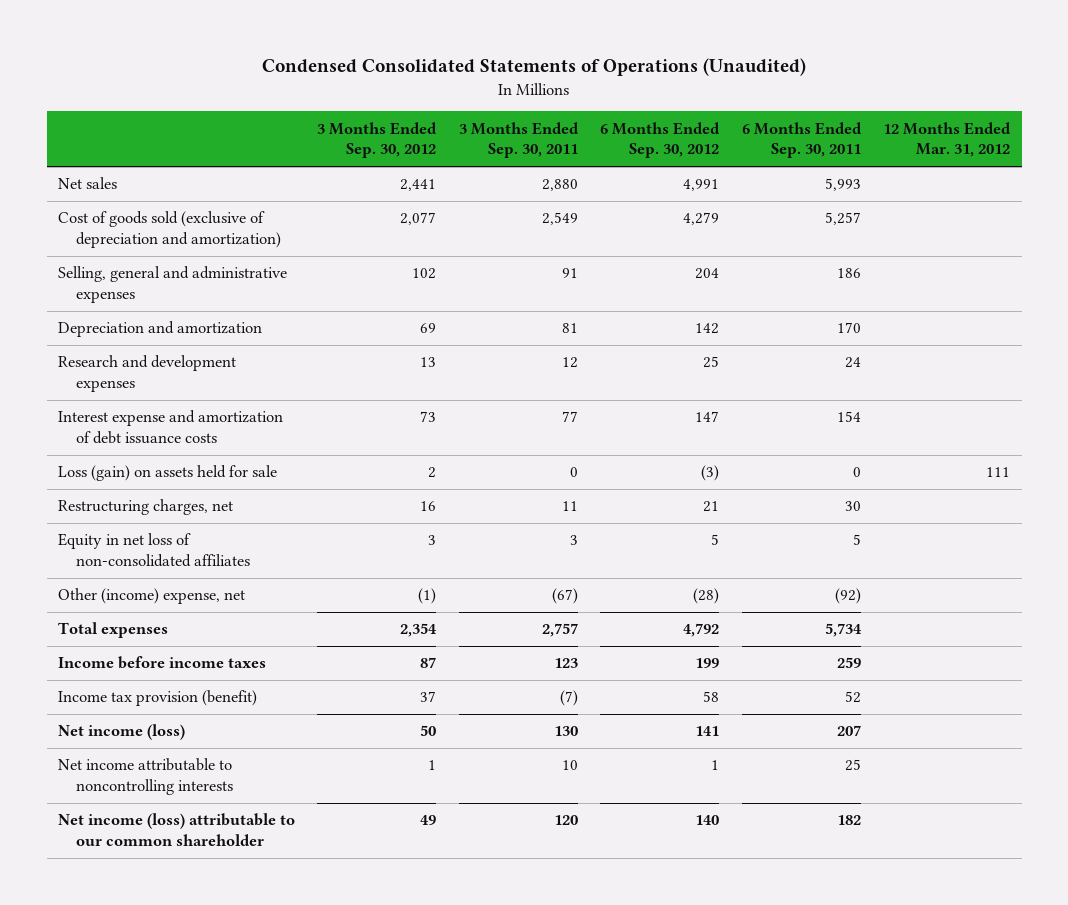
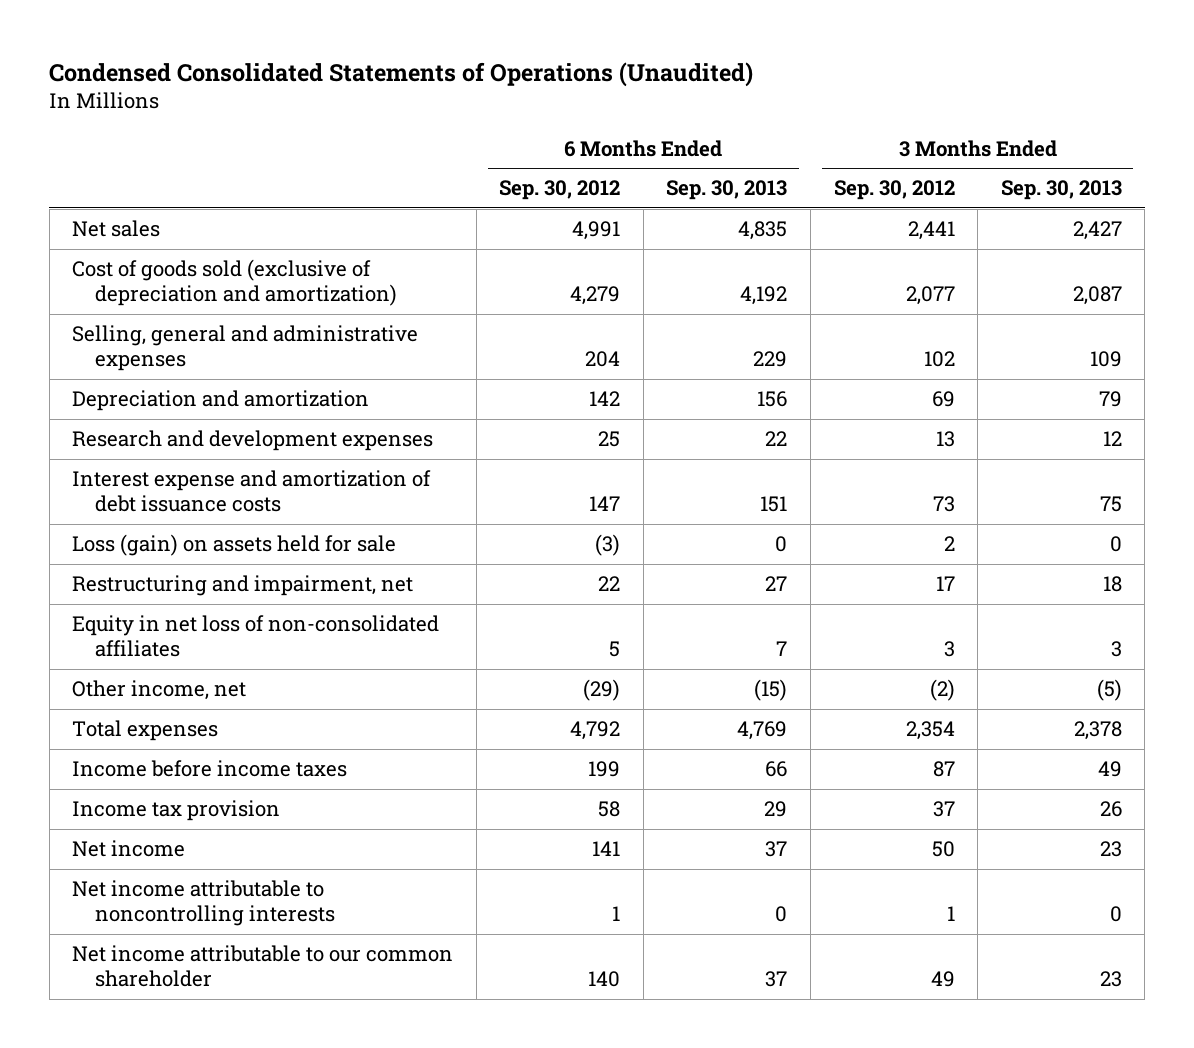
[458,121,579,159] 3 Months Ended Sep. 30, 2011 -> none
[741,121,862,159] 6 Months Ended Sep. 30, 2011 -> none
[883,121,1012,158] 12 Months Ended Mar. 31, 2012 -> none
none -> [666,180,788,201] Sep. 30, 2013
none -> [1000,180,1122,201] Sep. 30, 2013
[57,499,233,516] Restructuring charges, net -> none
none -> [72,575,414,597] Restructuring and impairment, net
[57,588,245,605] Other (income) expense, net -> [72,680,247,701] Other income, net
[418,588,437,605] (1) -> [929,679,955,702] (2)
[693,588,720,605] (28) -> [583,679,621,702] (29)
[57,690,257,707] Income tax provision (benefit) -> [72,800,281,822] Income tax provision
[57,724,185,741] Net income (loss) -> [72,840,186,858] Net income
[57,813,295,847] Net income (loss) attributable to our common shareholder -> [72,945,454,988] Net income attributable to our common shareholder

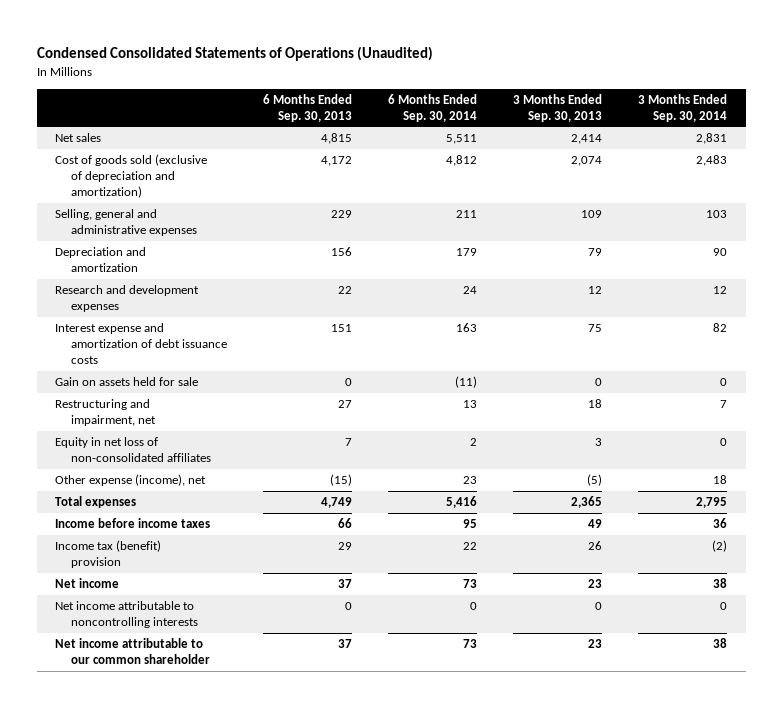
[499,180,621,201] Sep. 30, 2012 -> none
[833,180,955,201] Sep. 30, 2012 -> none
none -> [387,93,477,122] 6 Months Ended Sep. 30, 2014
none -> [638,93,728,122] 3 Months Ended Sep. 30, 2014
[738,221,788,241] 4,835 -> [320,133,352,145] 4,815
[1072,221,1122,241] 2,427 -> [571,134,603,145] 2,414
[740,286,788,306] 4,192 -> [320,156,352,167] 4,172
[1072,286,1122,306] 2,087 -> [571,156,603,167] 2,074
[72,534,397,557] Loss (gain) on assets held for sale -> [55,377,199,387] Gain on assets held for sale
[72,680,247,701] Other income, net -> [55,474,207,487] Other expense (income), net
[737,721,788,741] 4,769 -> [320,497,352,509] 4,749
[1073,721,1122,741] 2,378 -> [571,496,603,509] 2,365
[72,800,281,822] Income tax provision -> [55,540,162,569] Income tax (benefit) provision

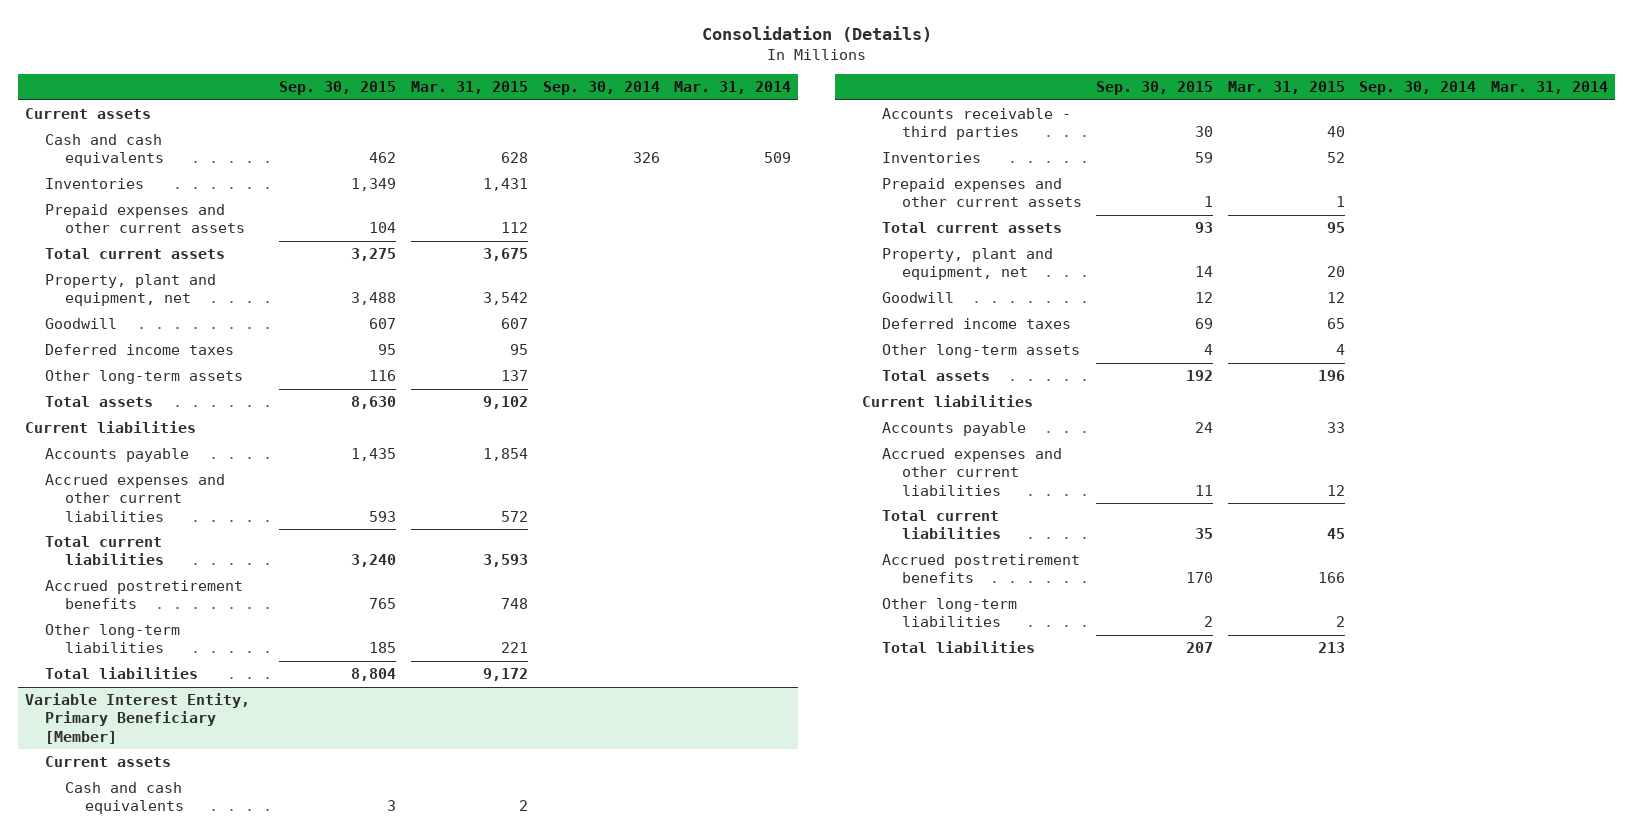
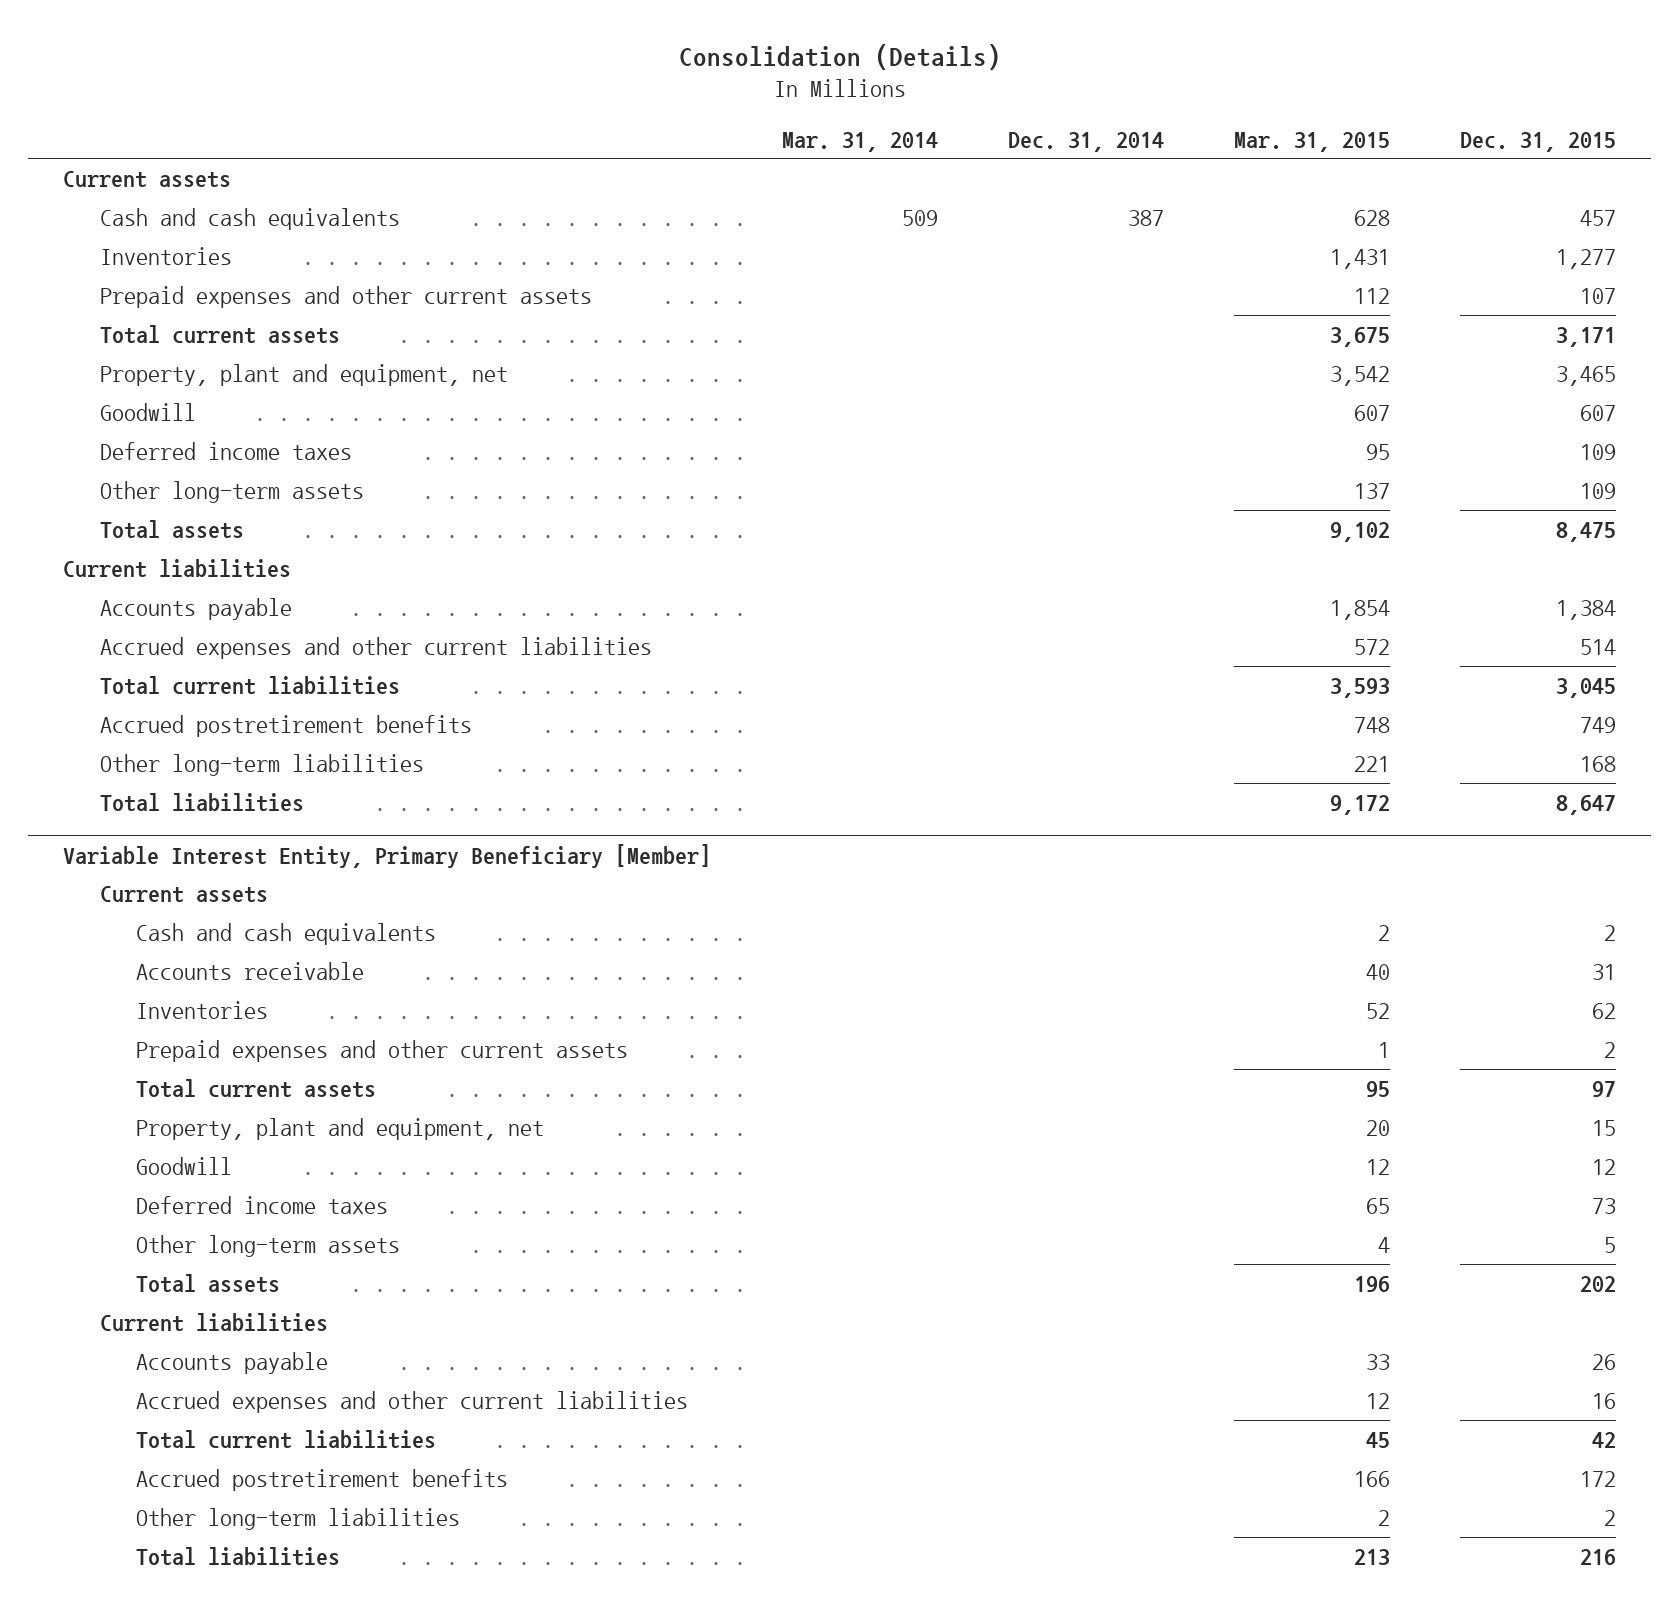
[279,81,397,96] Sep. 30, 2015 -> none
[542,81,660,96] Sep. 30, 2014 -> none
none -> [1007,131,1164,152] Dec. 31, 2014
none -> [1459,131,1616,152] Dec. 31, 2015
[881,108,1071,141] Accounts receivable - third parties -> [136,961,365,980] Accounts receivable

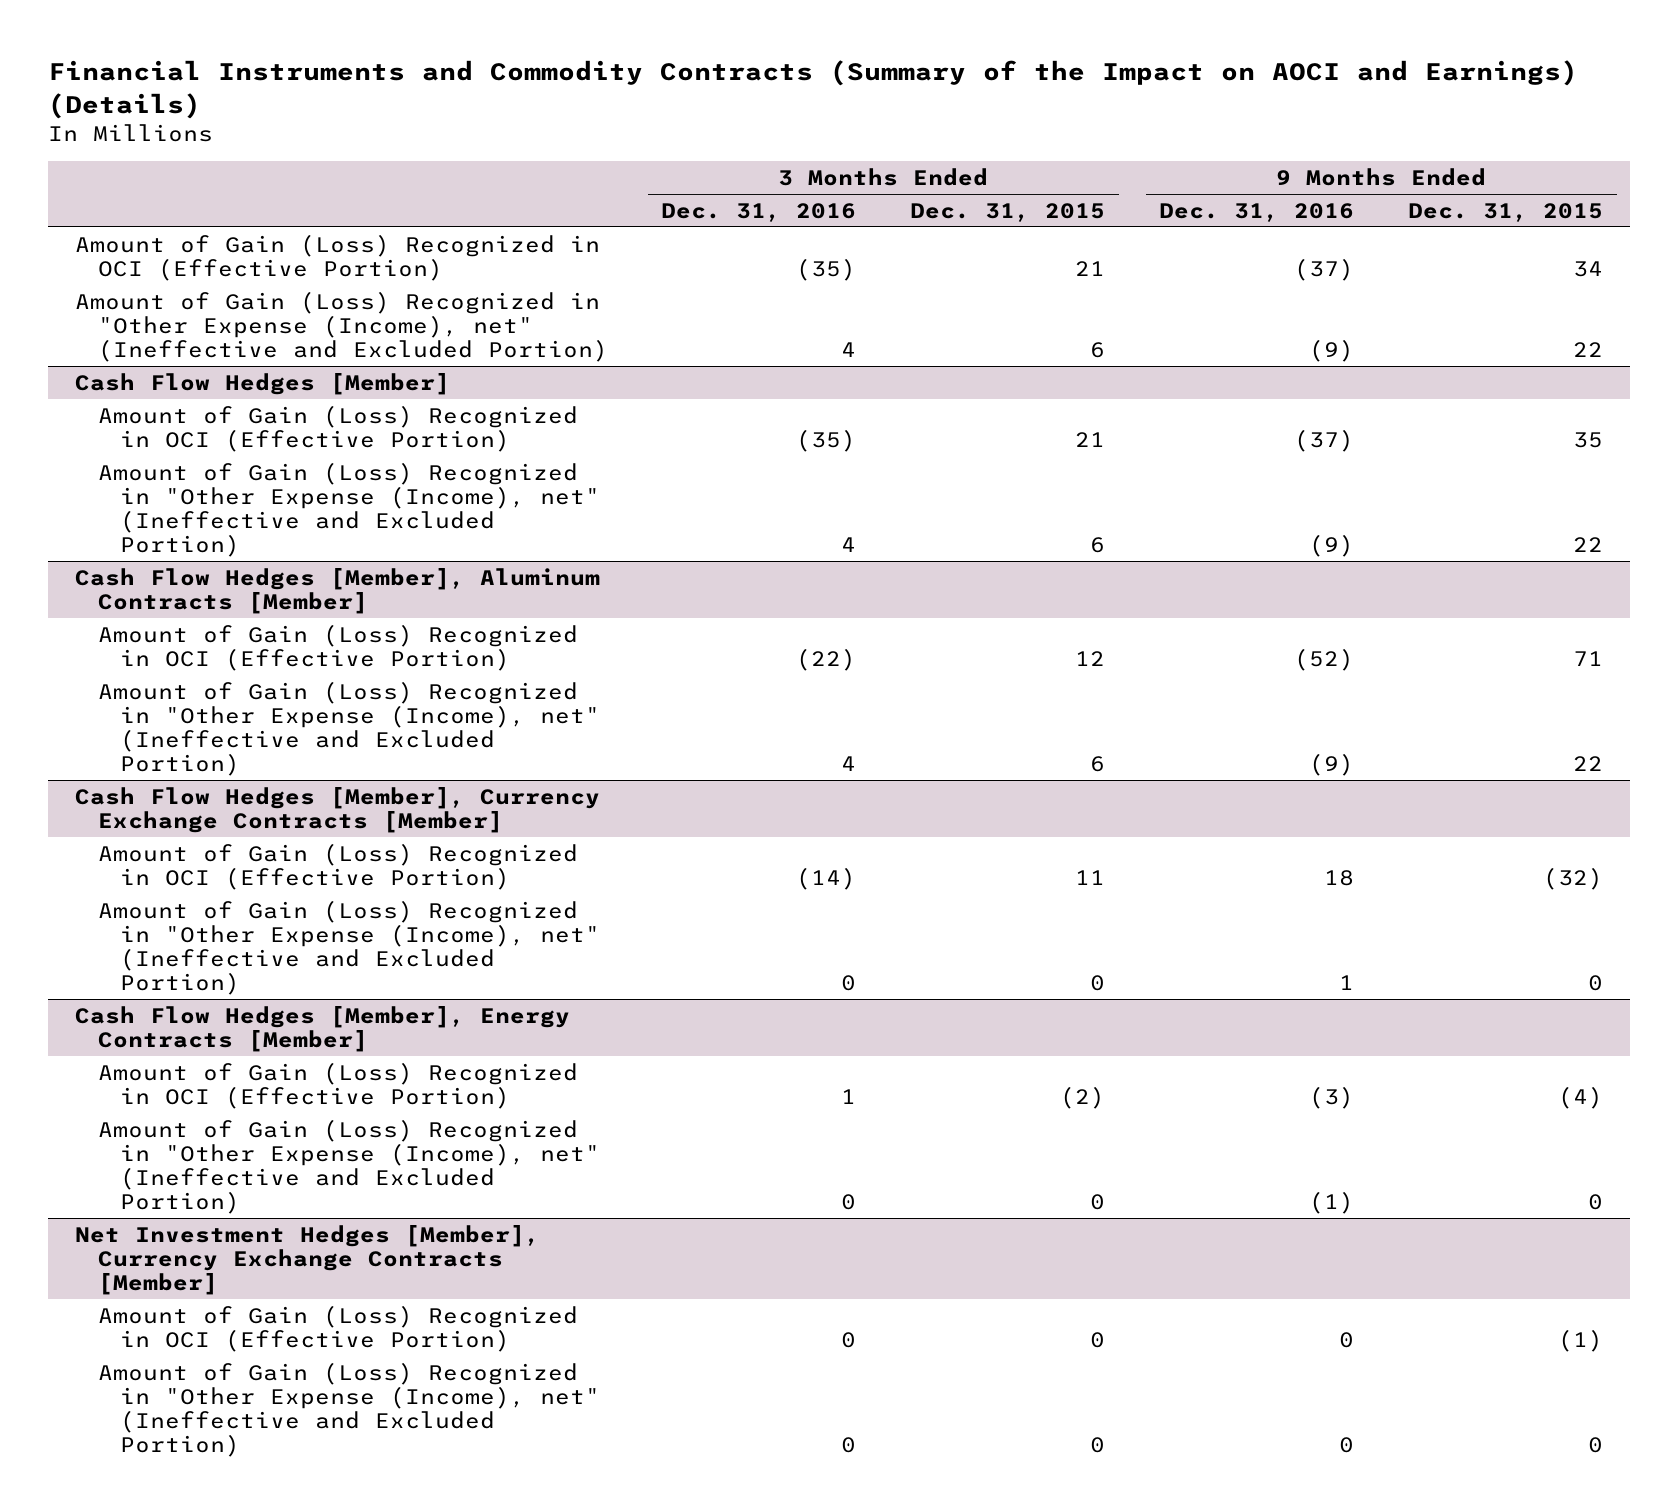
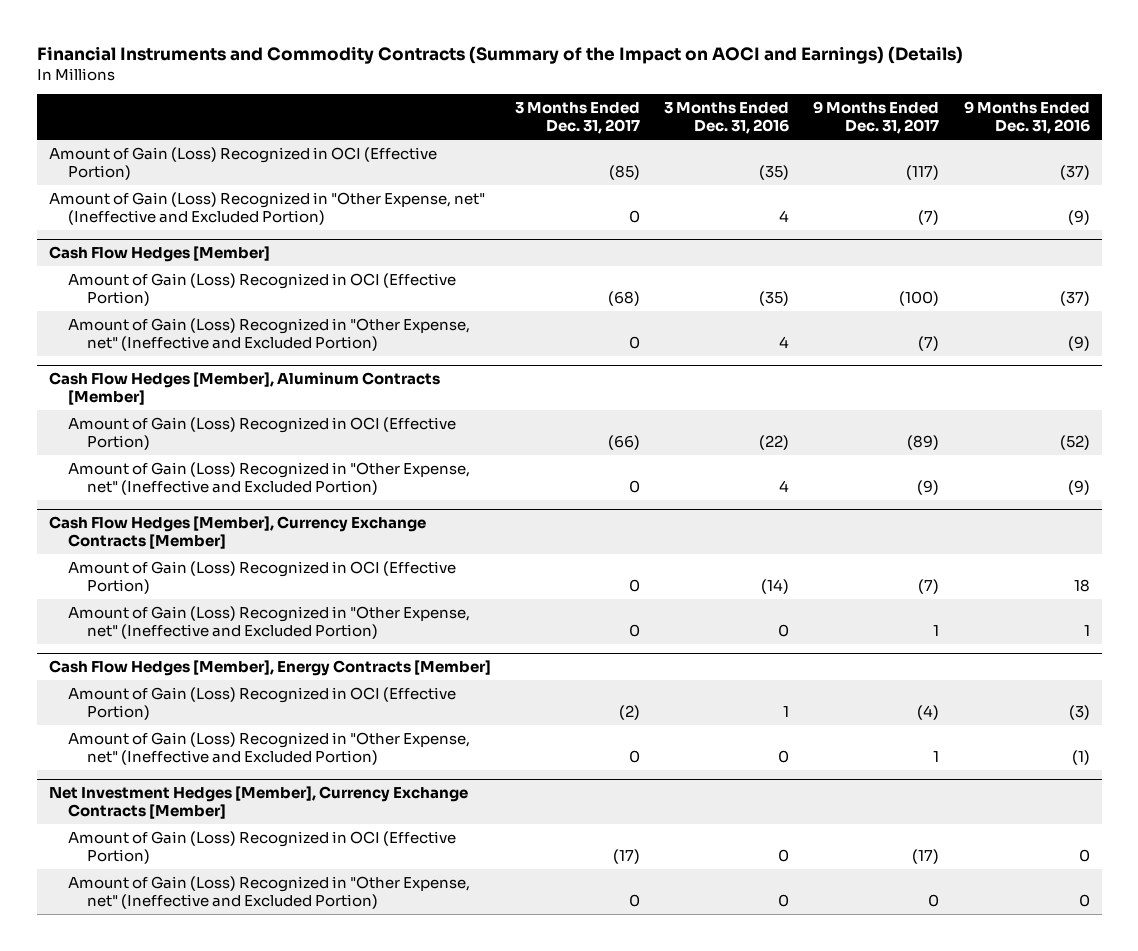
[910,202,1106,222] Dec. 31, 2015 -> none
[1408,202,1604,222] Dec. 31, 2015 -> none
none -> [514,102,640,135] 3 Months Ended Dec. 31, 2017
none -> [813,101,940,135] 9 Months Ended Dec. 31, 2017
[75,290,608,362] Amount of Gain (Loss) Recognized in "Other Expense (Income), net" (Ineffective and Excluded Portion) -> [48,191,485,225] Amount of Gain (Loss) Recognized in "Other Expense, net" (Ineffective and Excluded Portion)
[97,461,601,557] Amount of Gain (Loss) Recognized in "Other Expense (Income), net" (Ineffective and Excluded Portion) -> [67,317,470,351] Amount of Gain (Loss) Recognized in "Other Expense, net" (Ineffective and Excluded Portion)
[97,680,601,776] Amount of Gain (Loss) Recognized in "Other Expense (Income), net" (Ineffective and Excluded Portion) -> [67,461,470,495] Amount of Gain (Loss) Recognized in "Other Expense, net" (Ineffective and Excluded Portion)
[97,899,601,995] Amount of Gain (Loss) Recognized in "Other Expense (Income), net" (Ineffective and Excluded Portion) -> [67,605,470,639] Amount of Gain (Loss) Recognized in "Other Expense, net" (Ineffective and Excluded Portion)
[97,1118,601,1214] Amount of Gain (Loss) Recognized in "Other Expense (Income), net" (Ineffective and Excluded Portion) -> [67,731,470,765] Amount of Gain (Loss) Recognized in "Other Expense, net" (Ineffective and Excluded Portion)
[97,1361,601,1457] Amount of Gain (Loss) Recognized in "Other Expense (Income), net" (Ineffective and Excluded Portion) -> [67,875,470,909] Amount of Gain (Loss) Recognized in "Other Expense, net" (Ineffective and Excluded Portion)

